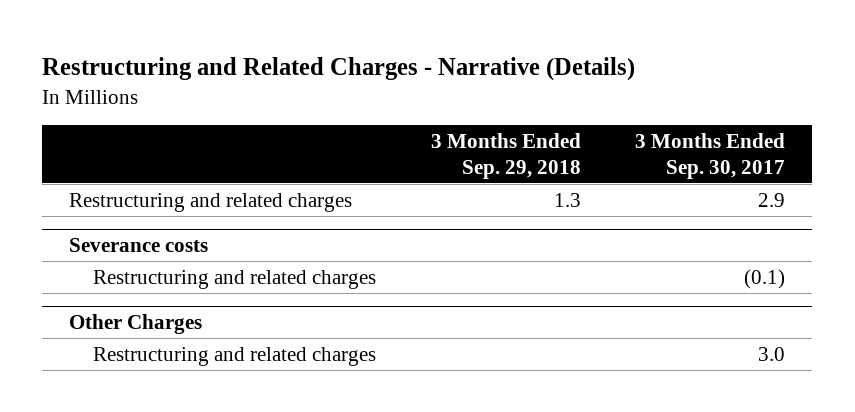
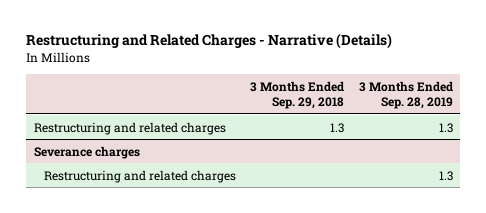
[635,132,786,179] 3 Months Ended Sep. 30, 2017 -> none
none -> [358,80,453,110] 3 Months Ended Sep. 28, 2019
[69,237,209,252] Severance costs -> [33,145,140,159] Severance charges
[69,313,203,334] Other Charges -> none
[93,346,377,366] Restructuring and related charges -> none

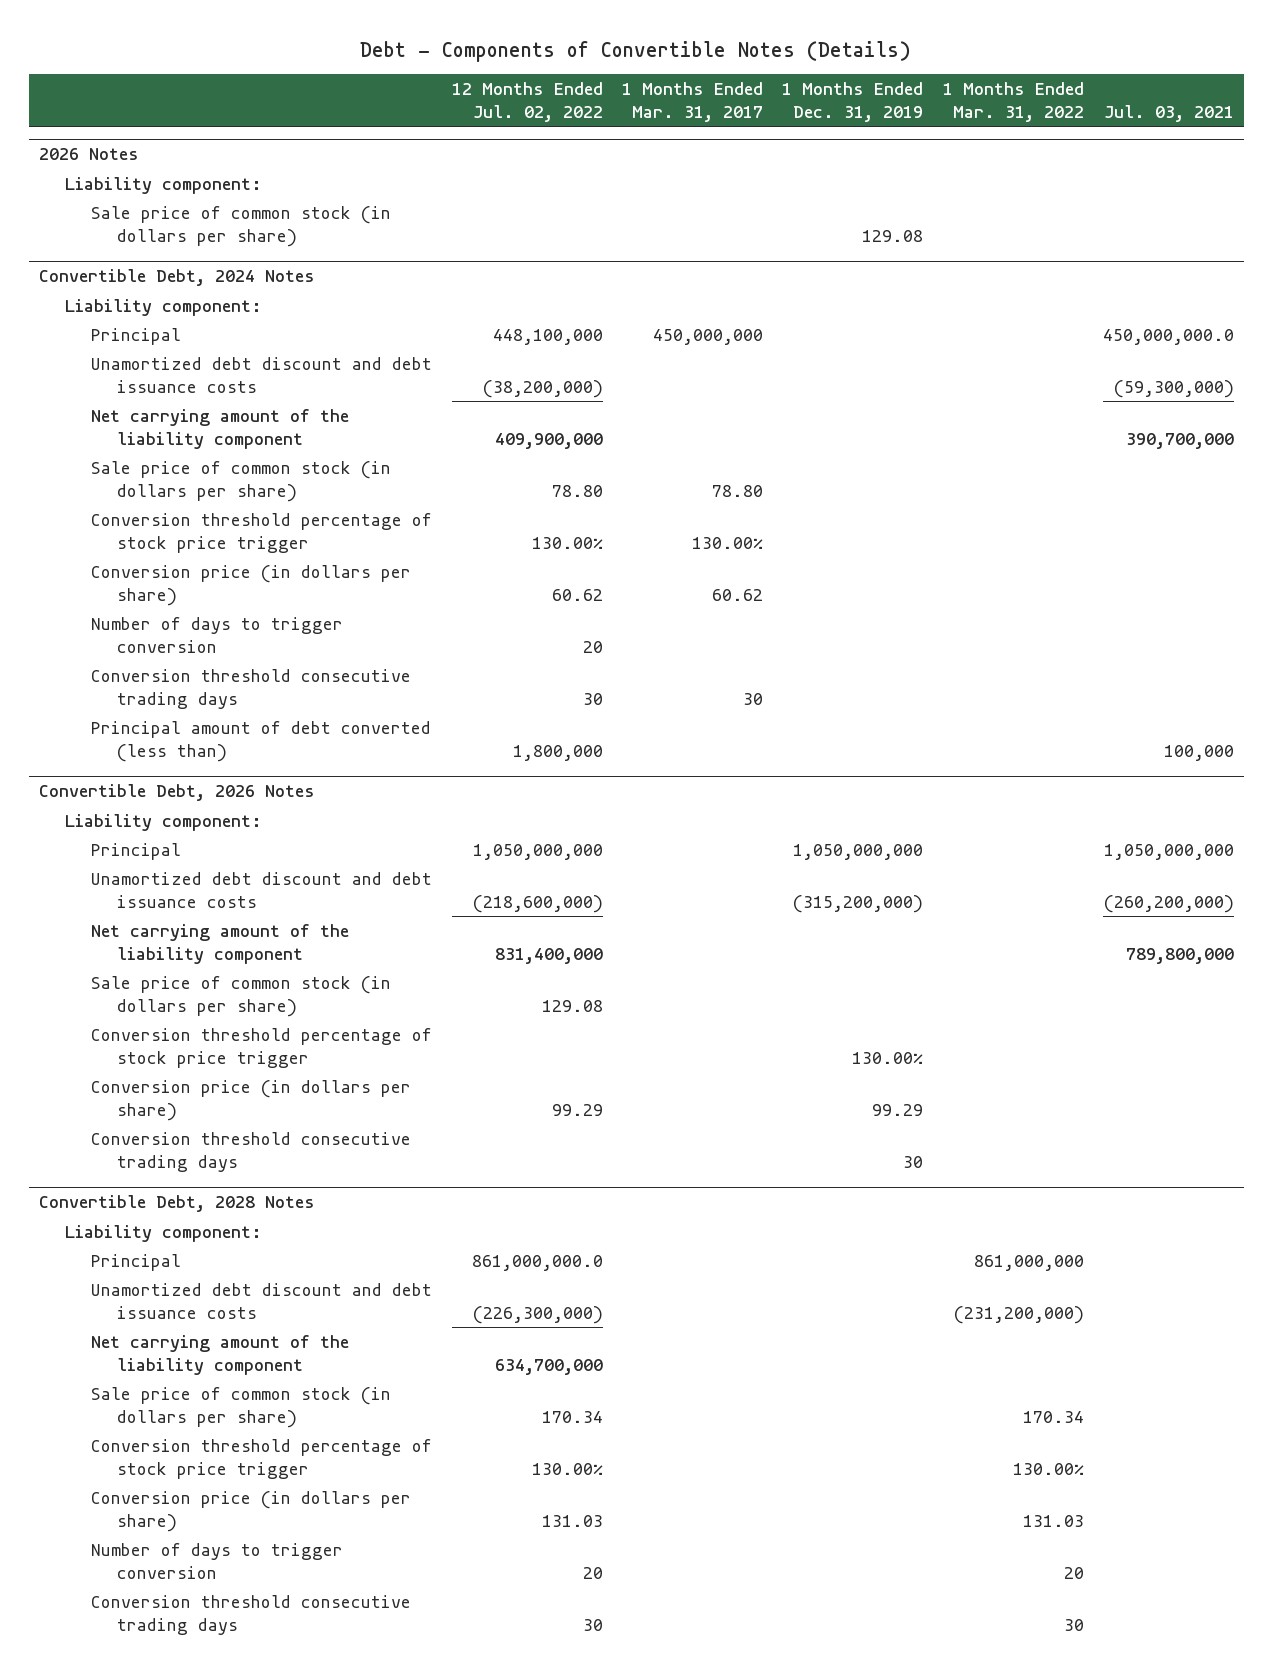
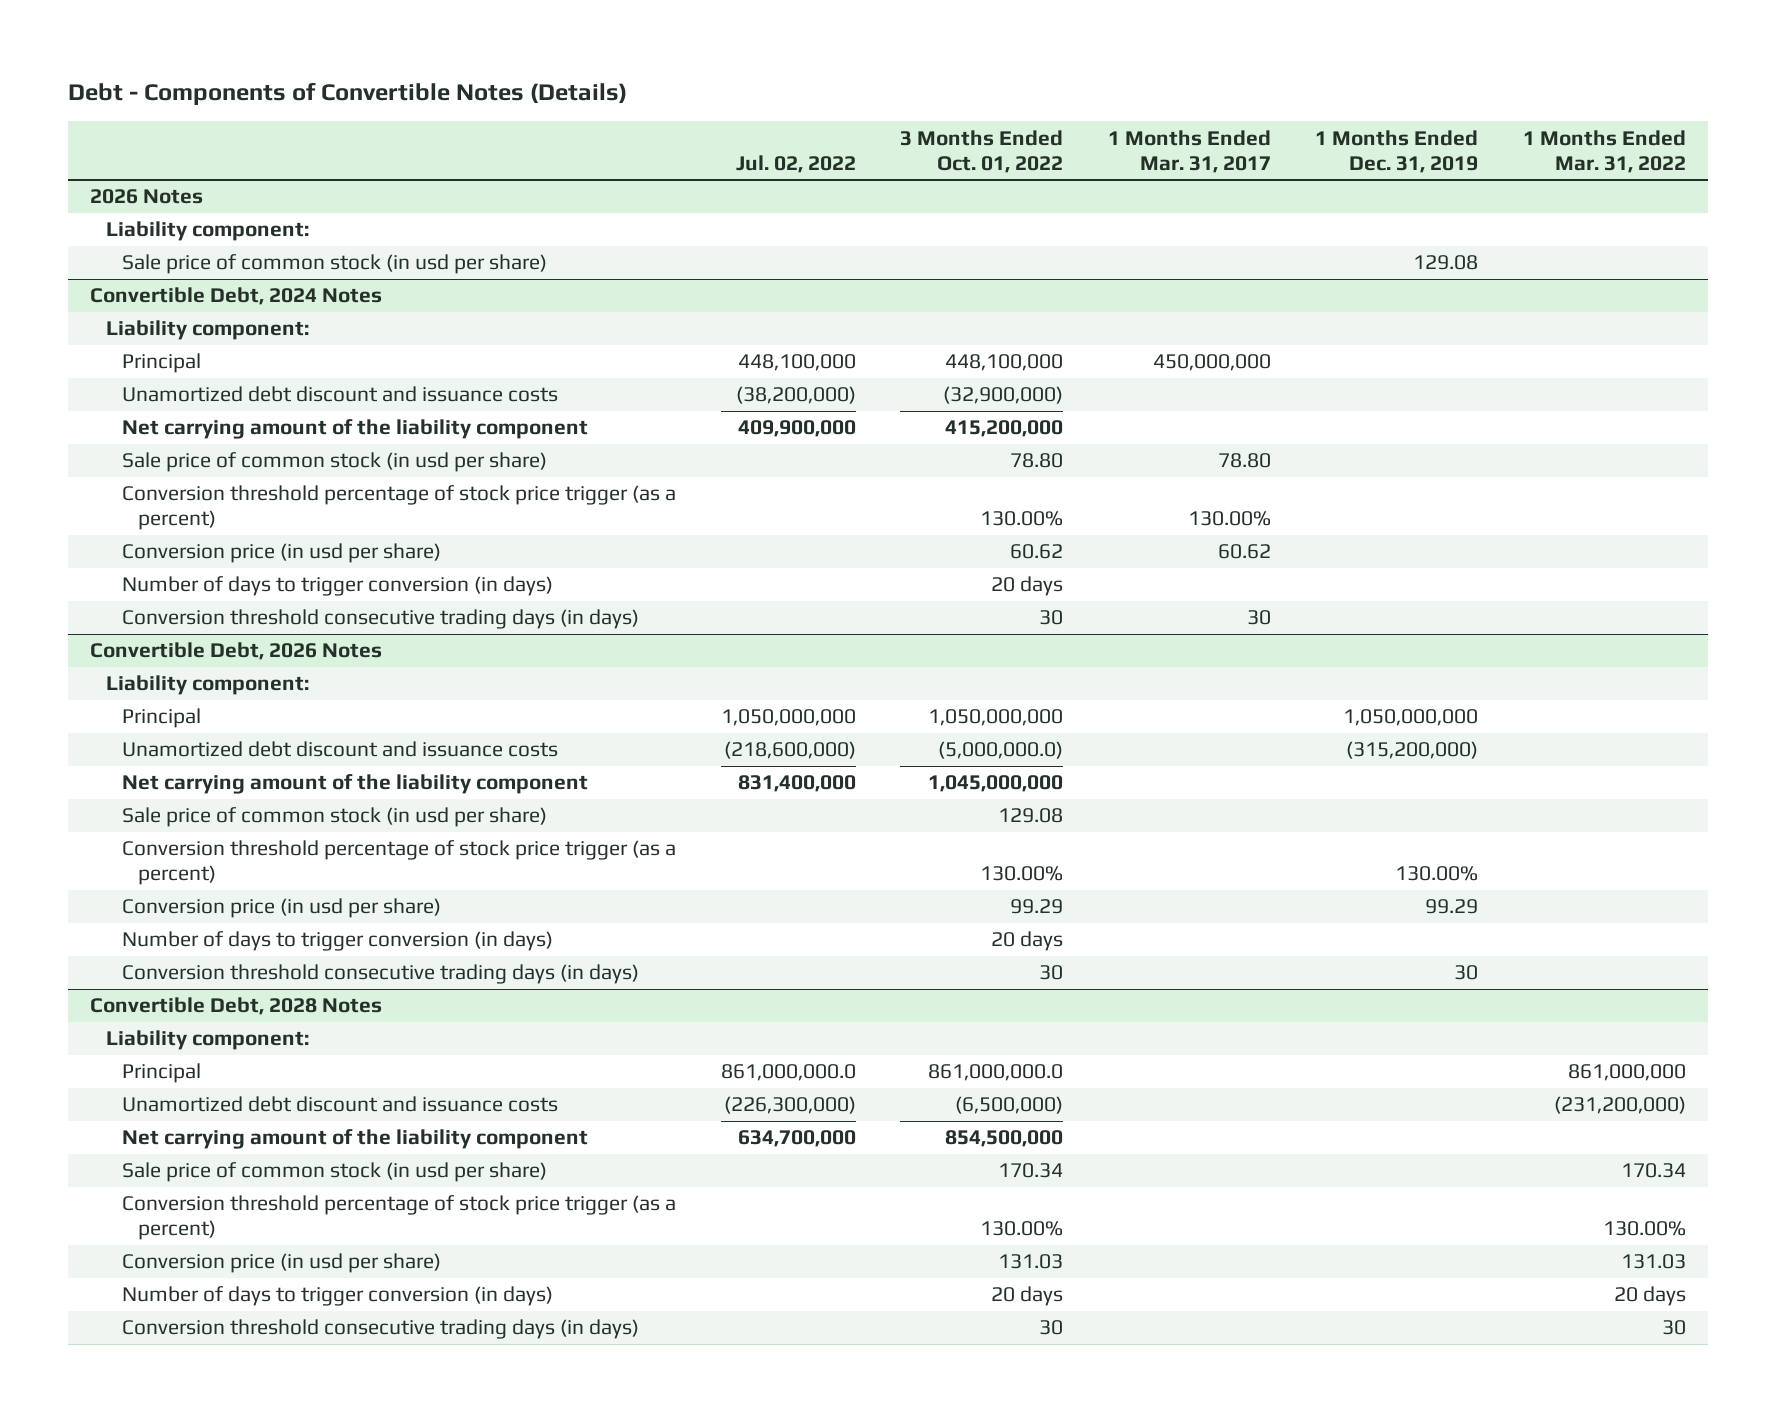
[451,82,603,123] 12 Months Ended Jul. 02, 2022 -> none
[1103,105,1234,123] Jul. 03, 2021 -> none
none -> [735,154,856,173] Jul. 02, 2022
none -> [900,129,1064,173] 3 Months Ended Oct. 01, 2022
[91,205,392,247] Sale price of common stock (in dollars per share) -> [122,254,548,275] Sale price of common stock (in usd per share)
[91,356,433,393] Unamortized debt discount and debt issuance costs -> [122,386,559,403] Unamortized debt discount and issuance costs
[91,720,432,762] Principal amount of debt converted (less than) -> none
[91,460,392,502] Sale price of common stock (in dollars per share) -> [122,452,548,473] Sale price of common stock (in usd per share)
[91,512,433,553] Conversion threshold percentage of stock price trigger -> [122,485,677,531] Conversion threshold percentage of stock price trigger (as a percent)
[91,564,412,606] Conversion price (in dollars per share) -> [122,543,442,564] Conversion price (in usd per share)
[91,616,344,653] Number of days to trigger conversion -> [122,576,554,597] Number of days to trigger conversion (in days)
[91,668,412,709] Conversion threshold consecutive trading days -> [122,609,640,630] Conversion threshold consecutive trading days (in days)
[91,871,433,908] Unamortized debt discount and debt issuance costs -> [122,741,559,758] Unamortized debt discount and issuance costs
[91,975,392,1017] Sale price of common stock (in dollars per share) -> [122,807,548,828] Sale price of common stock (in usd per share)
[91,1027,433,1068] Conversion threshold percentage of stock price trigger -> [122,840,677,886] Conversion threshold percentage of stock price trigger (as a percent)
[91,1079,412,1121] Conversion price (in dollars per share) -> [122,898,442,919] Conversion price (in usd per share)
none -> [122,931,554,952] Number of days to trigger conversion (in days)
[91,1131,412,1172] Conversion threshold consecutive trading days -> [122,964,640,985] Conversion threshold consecutive trading days (in days)
[91,1282,433,1319] Unamortized debt discount and debt issuance costs -> [122,1096,559,1113] Unamortized debt discount and issuance costs
[91,1386,392,1428] Sale price of common stock (in dollars per share) -> [122,1162,548,1183] Sale price of common stock (in usd per share)
[91,1438,433,1479] Conversion threshold percentage of stock price trigger -> [122,1195,677,1241] Conversion threshold percentage of stock price trigger (as a percent)
[91,1490,412,1532] Conversion price (in dollars per share) -> [122,1253,442,1274] Conversion price (in usd per share)
[91,1542,344,1579] Number of days to trigger conversion -> [122,1286,554,1307] Number of days to trigger conversion (in days)
[1063,1566,1084,1579] 20 -> [1613,1286,1686,1307] 20 days
[91,1594,412,1635] Conversion threshold consecutive trading days -> [122,1319,640,1340] Conversion threshold consecutive trading days (in days)

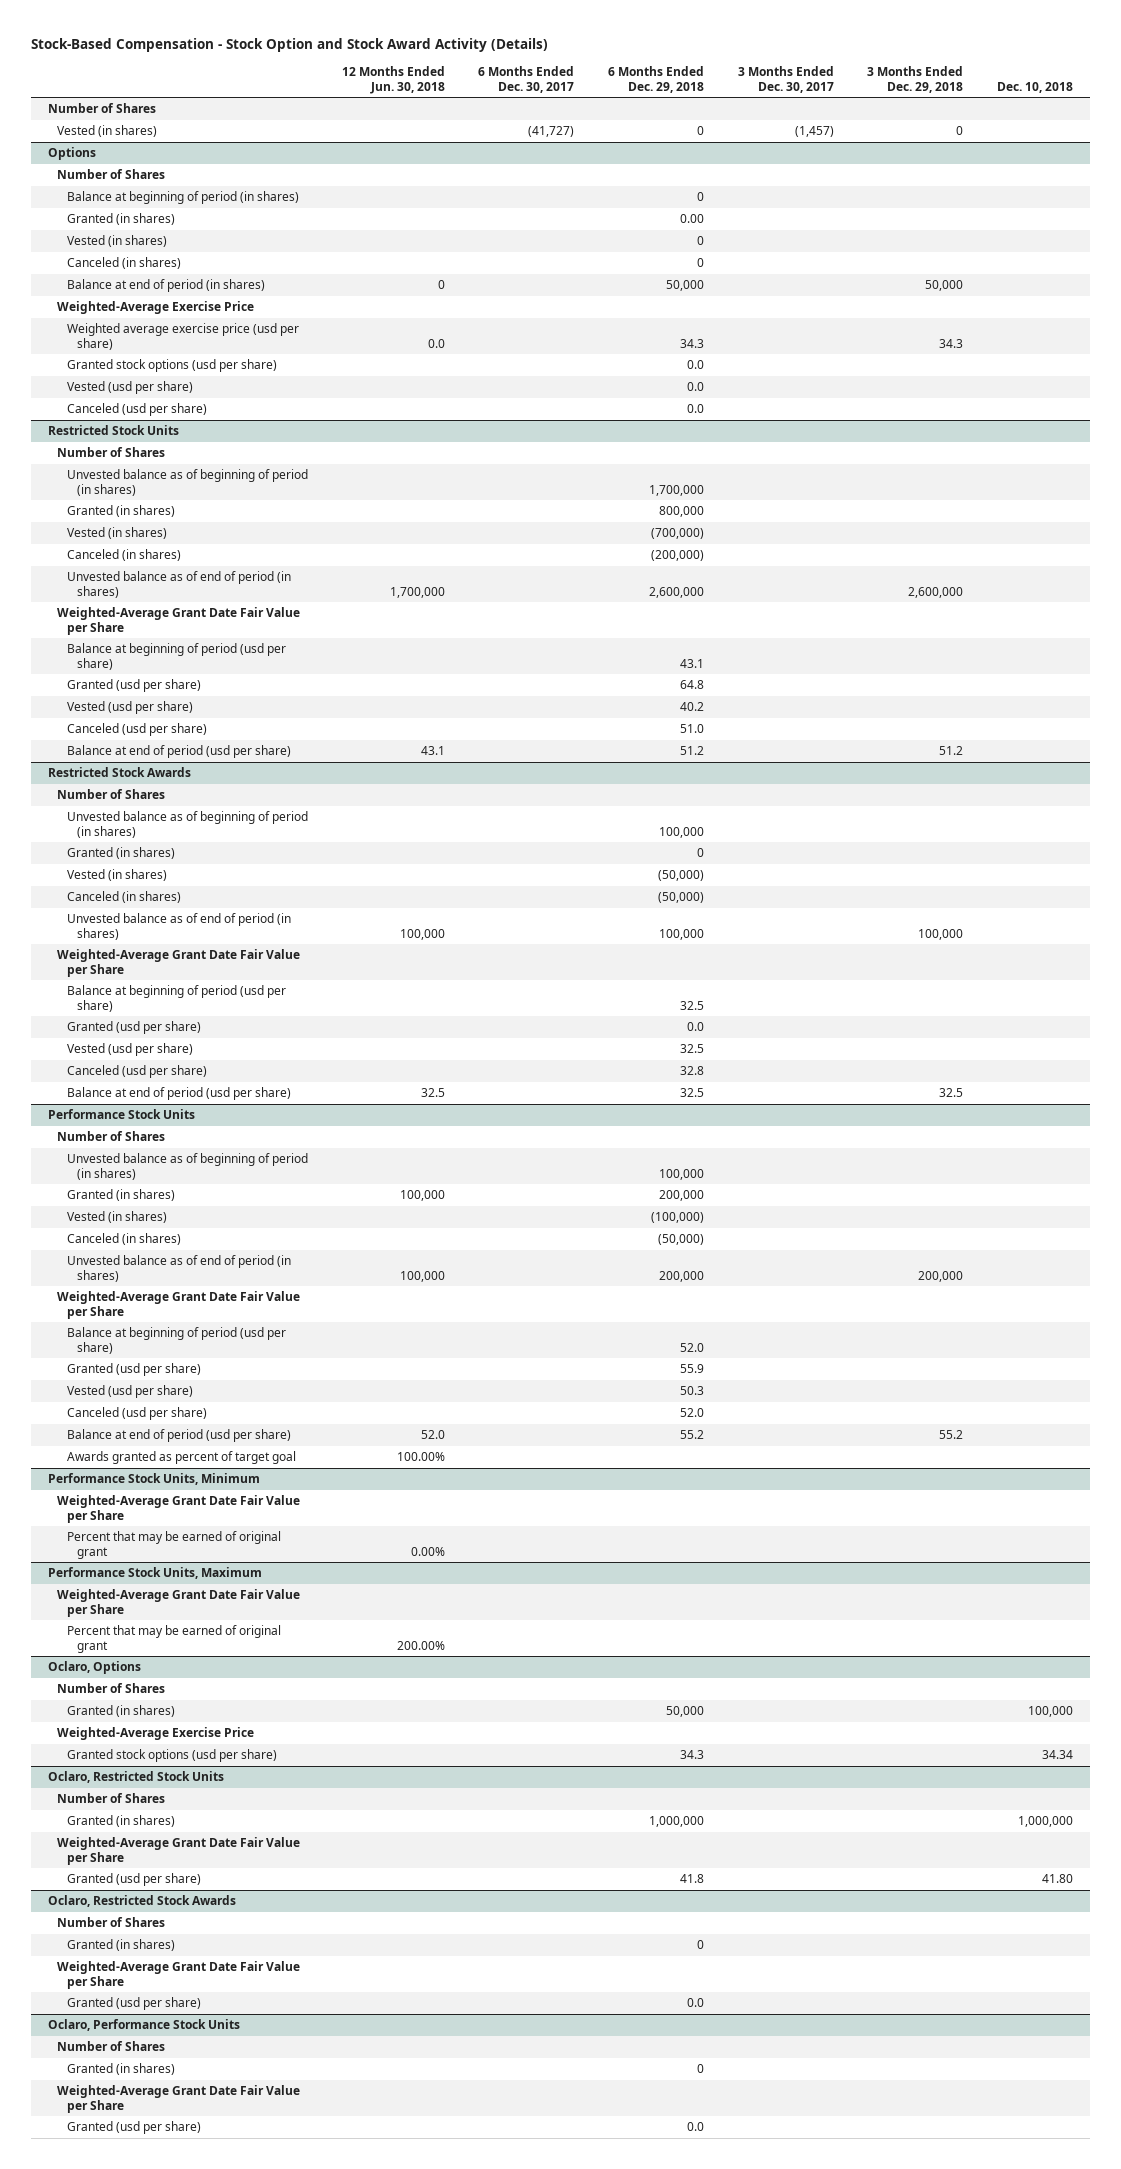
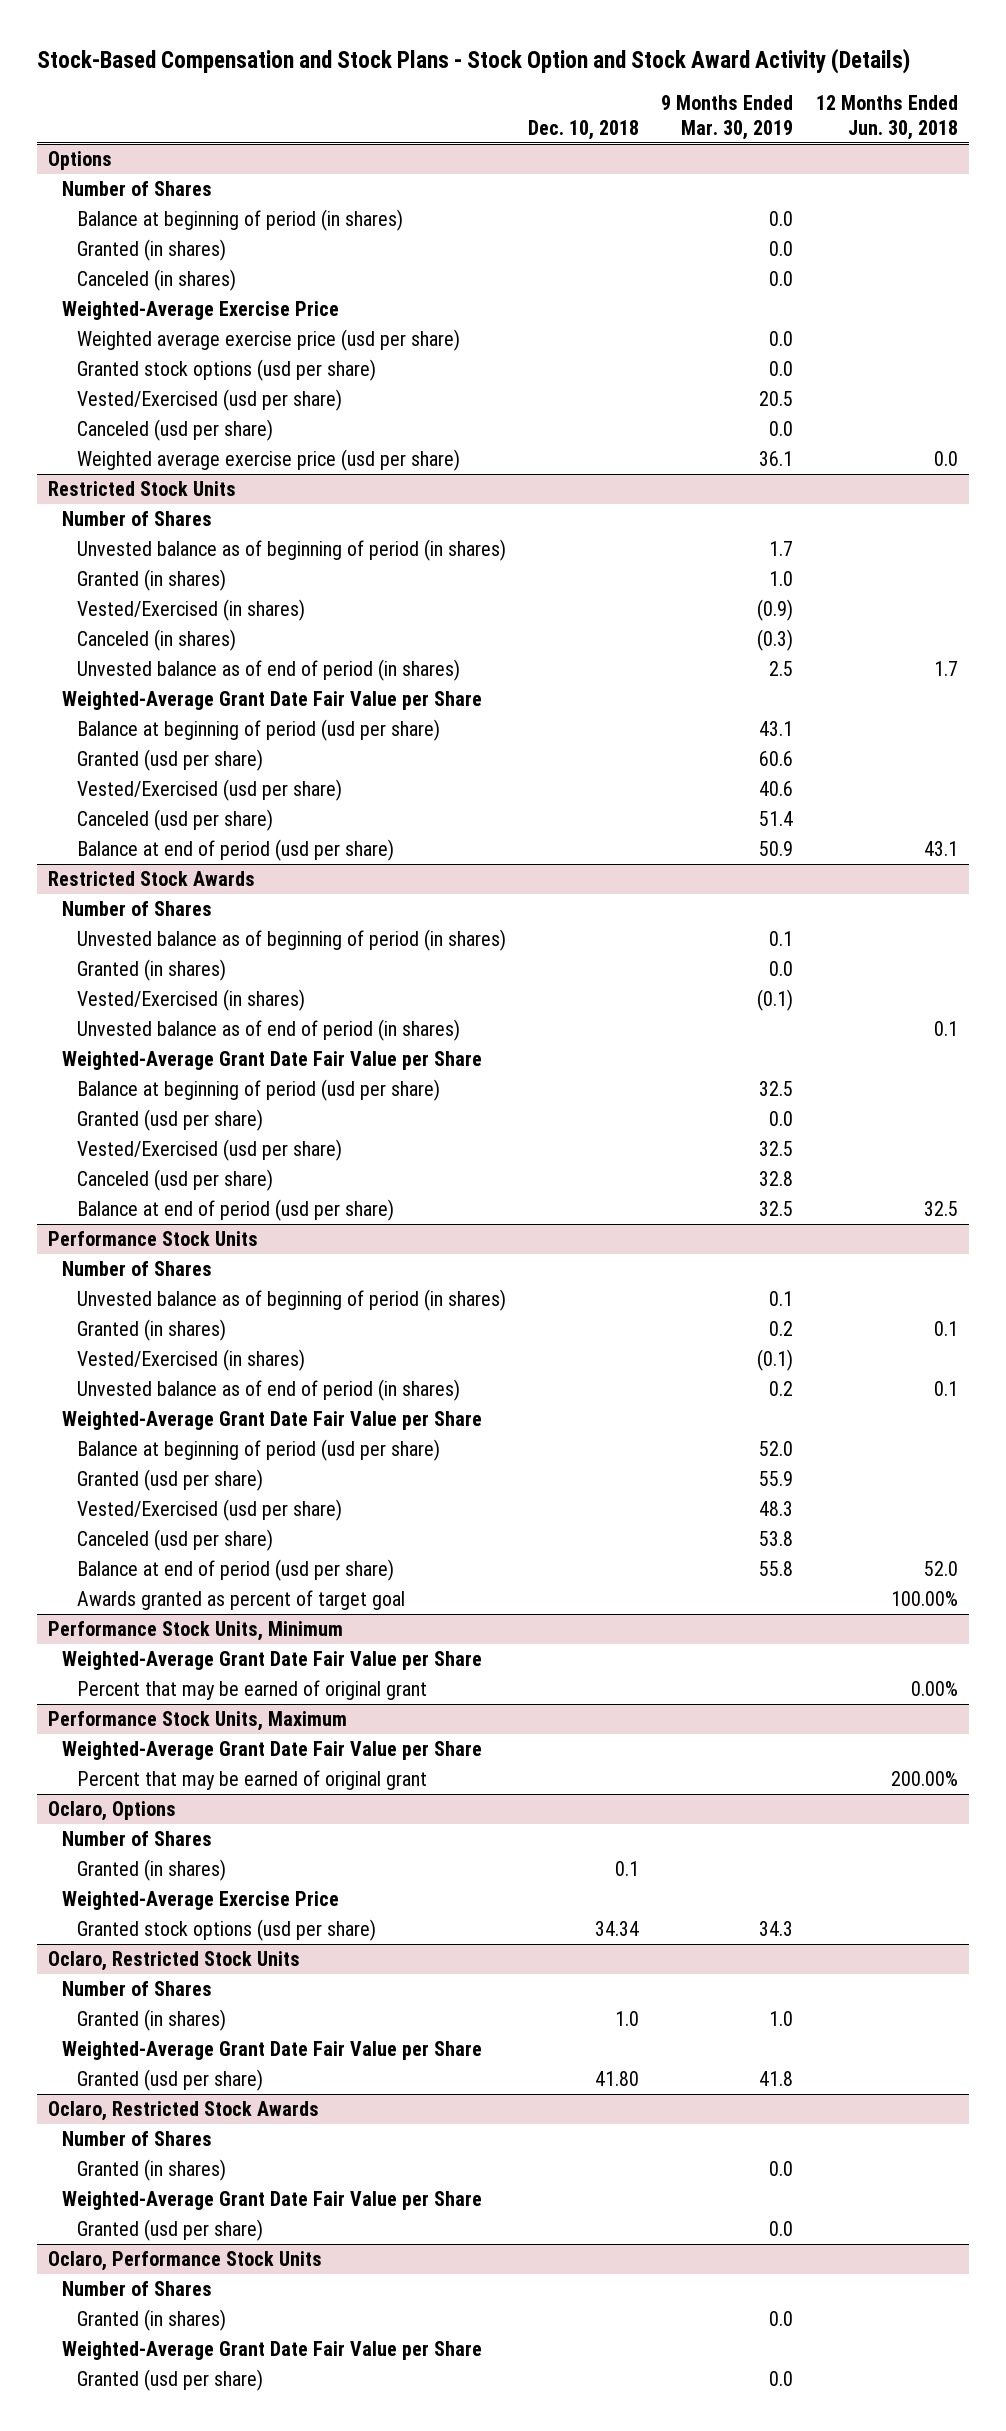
[30,38,548,53] Stock-Based Compensation - Stock Option and Stock Award Activity (Details) -> [36,47,910,74] Stock-Based Compensation and Stock Plans - Stock Option and Stock Award Activity (Details)
[478,66,575,93] 6 Months Ended Dec. 30, 2017 -> none
[608,66,705,93] 6 Months Ended Dec. 29, 2018 -> none
[737,66,834,93] 3 Months Ended Dec. 30, 2017 -> none
[867,66,964,93] 3 Months Ended Dec. 29, 2018 -> none
none -> [661,94,794,140] 9 Months Ended Mar. 30, 2019
[47,103,156,114] Number of Shares -> none
[57,125,158,138] Vested (in shares) -> none
[67,235,168,248] Vested (in shares) -> none
[67,279,266,293] Balance at end of period (in shares) -> none
none -> [76,329,460,352] Weighted average exercise price (usd per share)
[67,381,194,395] Vested (usd per share) -> [76,389,342,412] Vested/Exercised (usd per share)
[67,323,300,350] Weighted average exercise price (usd per share) -> [76,449,460,472] Weighted average exercise price (usd per share)
[67,527,168,540] Vested (in shares) -> [76,599,305,622] Vested/Exercised (in shares)
[389,586,445,598] 1,700,000 -> [933,661,958,677] 1.7
[67,701,194,715] Vested (usd per share) -> [76,779,342,802] Vested/Exercised (usd per share)
[67,891,182,904] Canceled (in shares) -> none
[67,869,168,882] Vested (in shares) -> [76,989,305,1012] Vested/Exercised (in shares)
[399,928,445,940] 100,000 -> [933,1021,958,1037] 0.1
[67,1043,194,1057] Vested (usd per share) -> [76,1139,342,1162] Vested/Exercised (usd per share)
[67,1233,182,1246] Canceled (in shares) -> none
[399,1190,445,1202] 100,000 -> [933,1321,958,1337] 0.1
[67,1211,168,1224] Vested (in shares) -> [76,1349,305,1372] Vested/Exercised (in shares)
[399,1270,445,1282] 100,000 -> [933,1381,958,1397] 0.1
[67,1385,194,1399] Vested (usd per share) -> [76,1499,342,1522] Vested/Exercised (usd per share)
[1028,1706,1074,1718] 100,000 -> [614,1861,639,1877] 0.1
[1018,1816,1074,1828] 1,000,000 -> [614,2011,639,2027] 1.0

